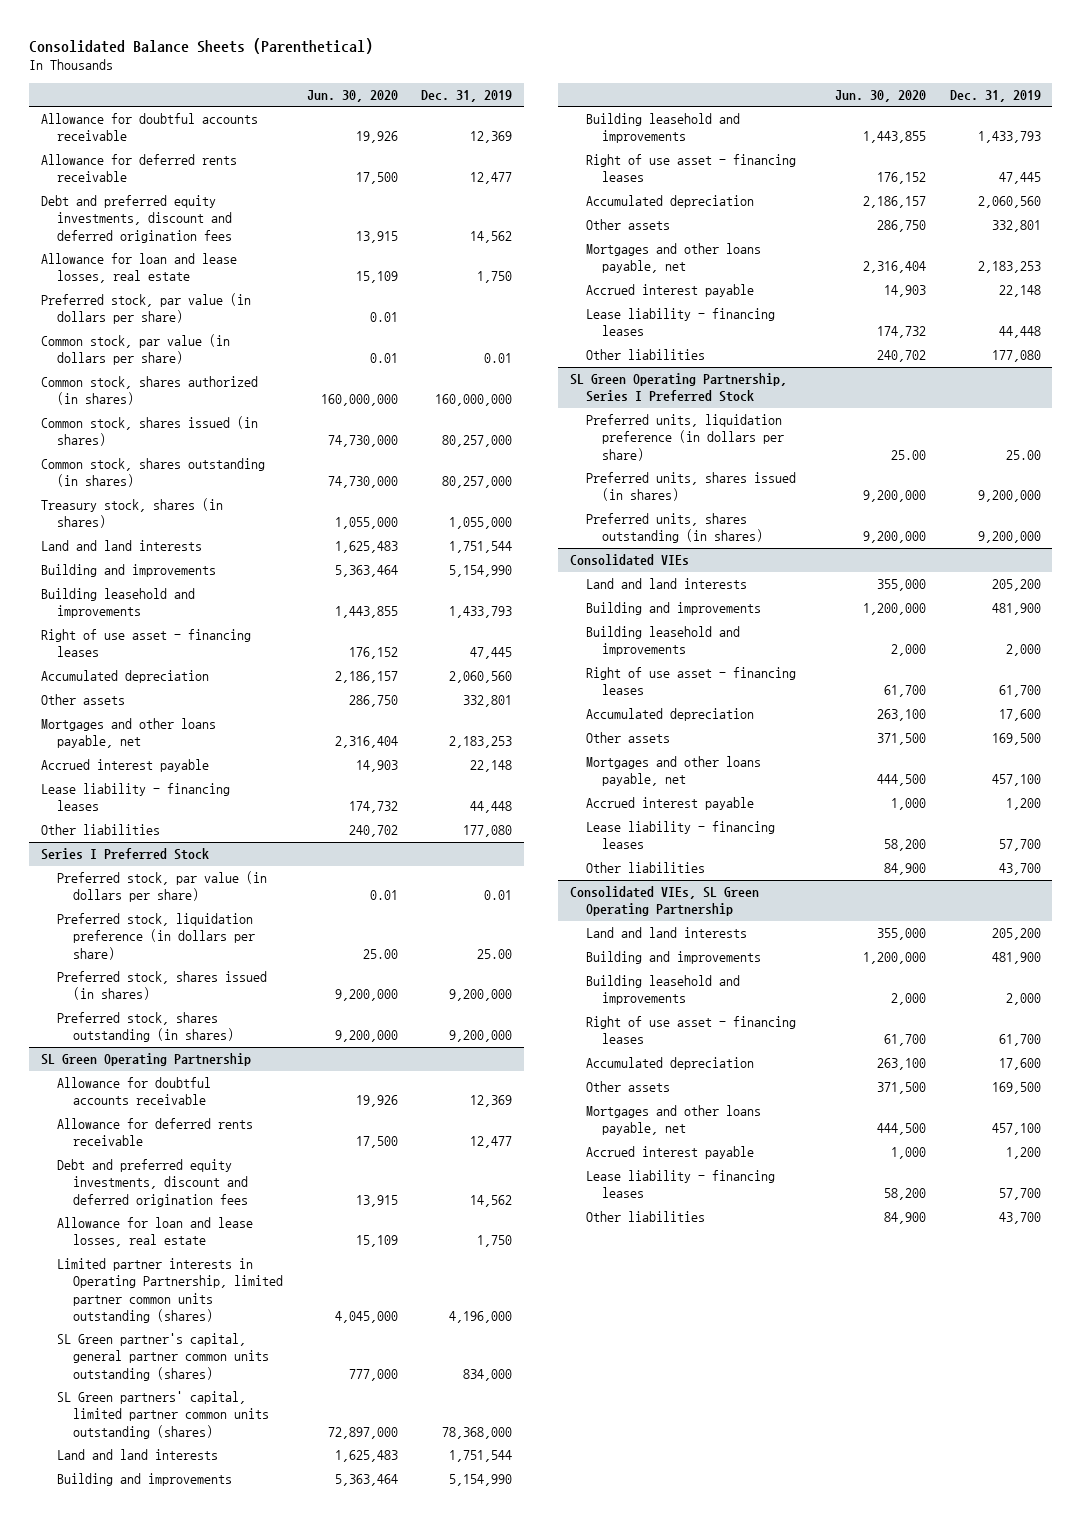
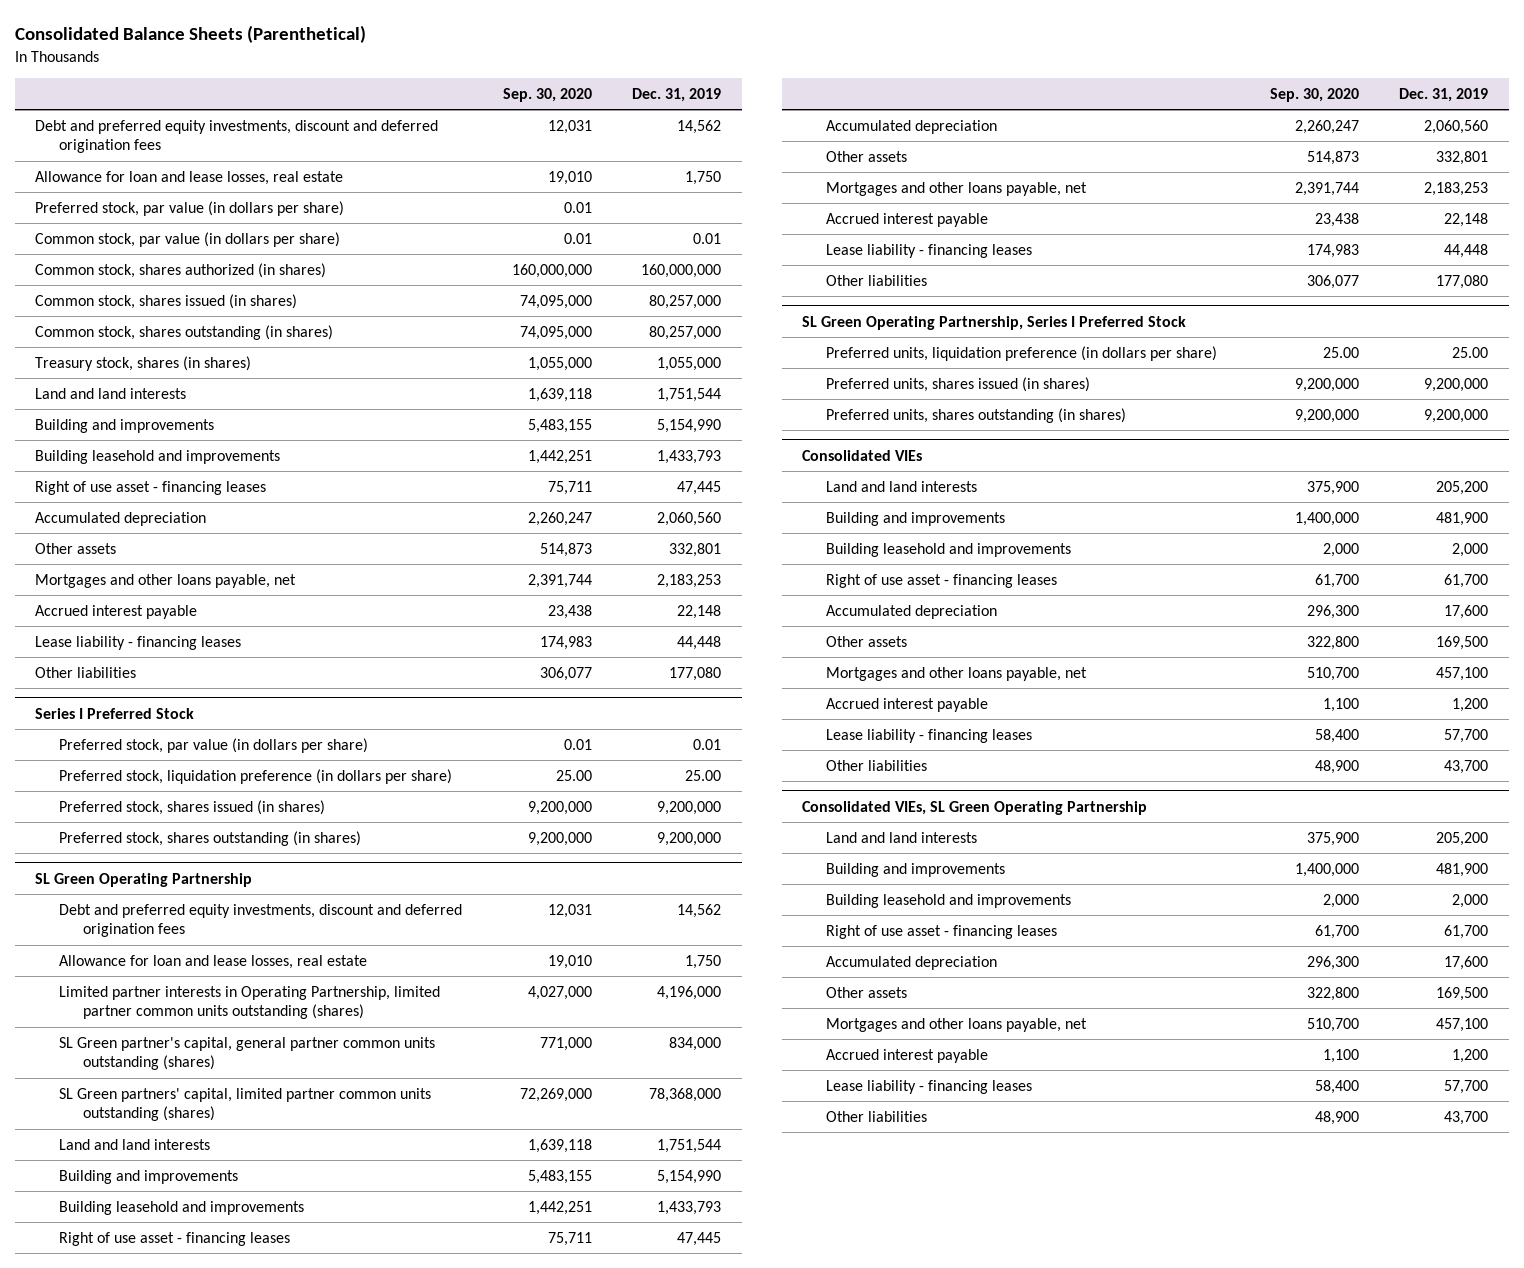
[306,89,398,102] Jun. 30, 2020 -> none
none -> [502,88,592,103] Sep. 30, 2020
[41,113,259,142] Allowance for doubtful accounts receivable -> none
[41,154,238,183] Allowance for deferred rents receivable -> none
[57,1077,212,1106] Allowance for doubtful accounts receivable -> none
[57,1118,254,1147] Allowance for deferred rents receivable -> none

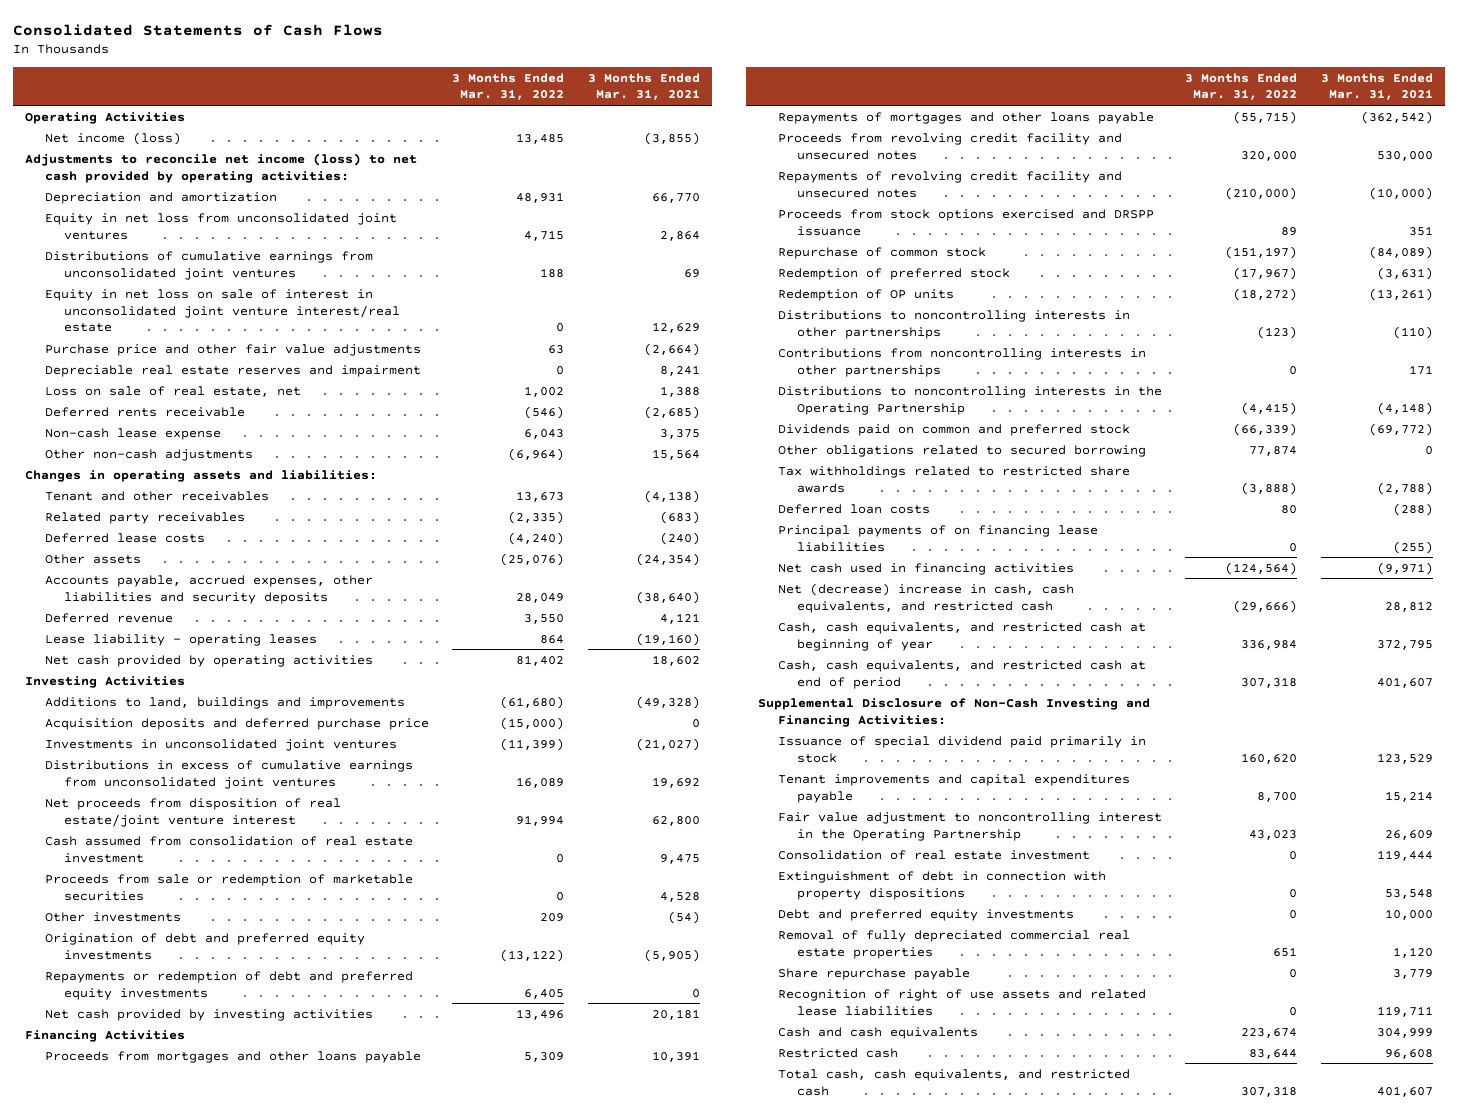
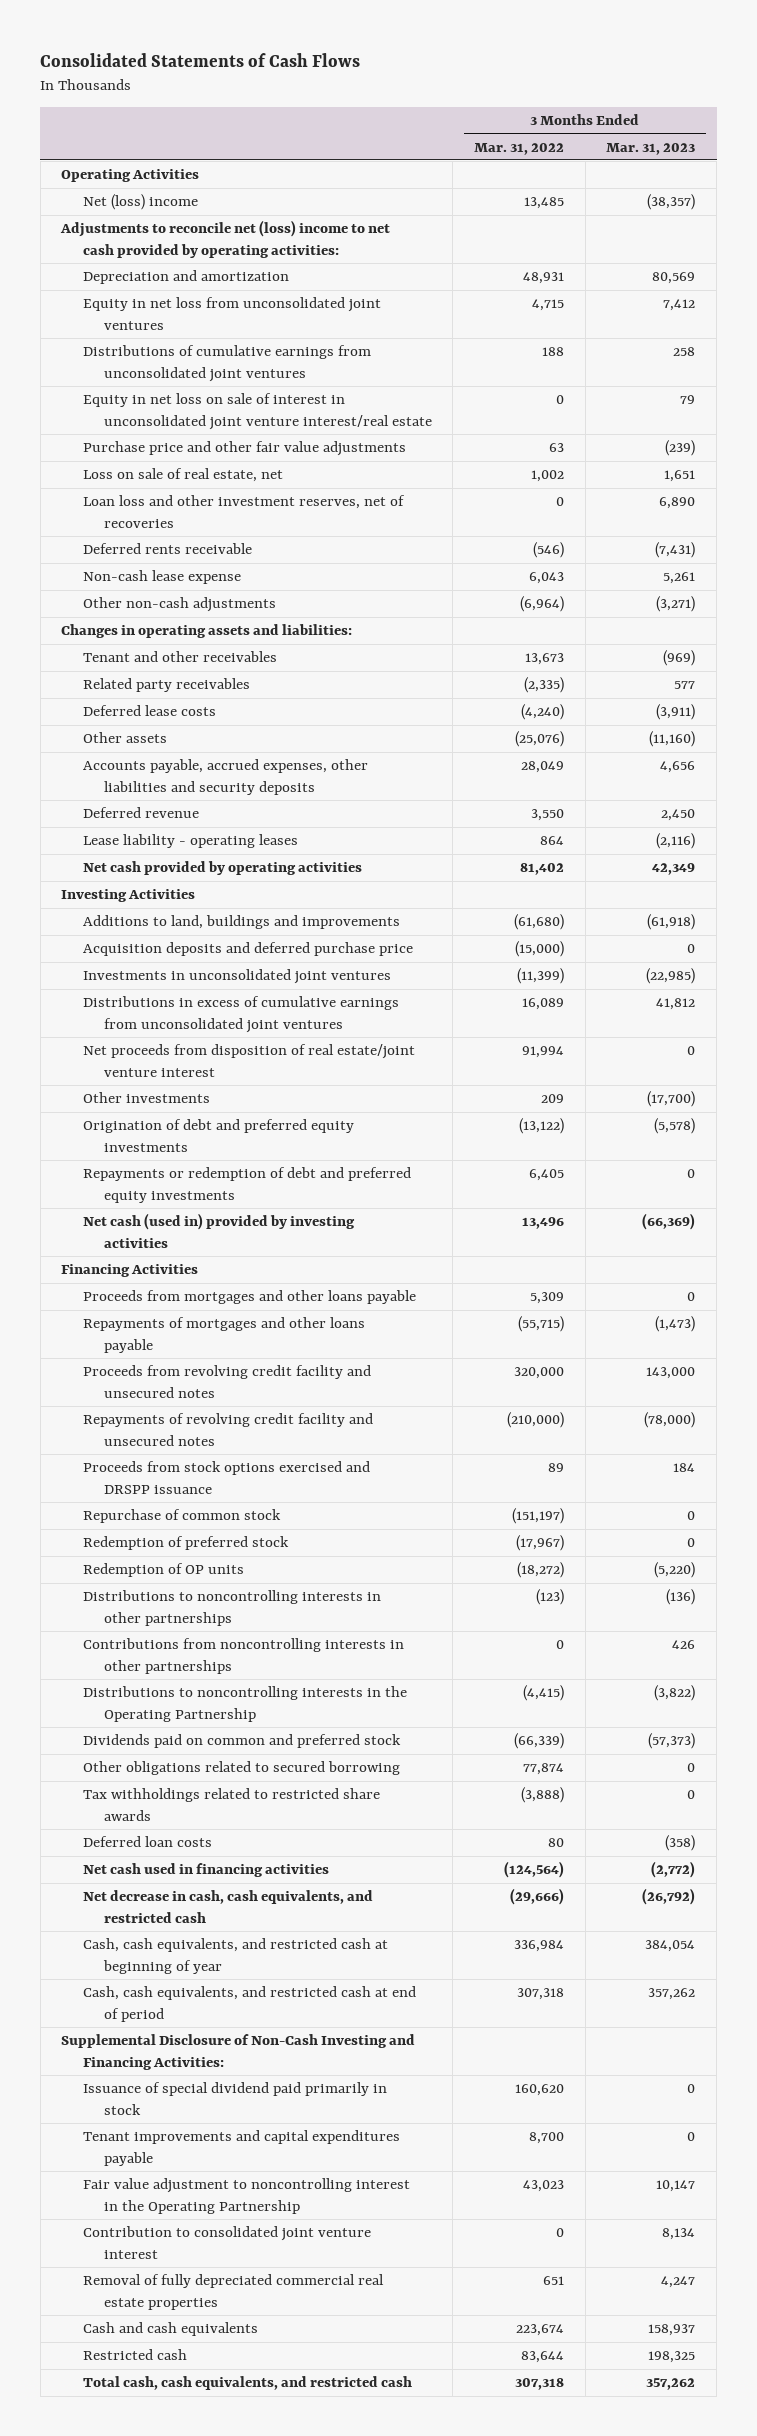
[588,72,701,101] 3 Months Ended Mar. 31, 2021 -> none
none -> [606,142,696,155] Mar. 31, 2023
[44,131,181,145] Net income (loss) -> [82,194,198,211] Net (loss) income
[25,152,418,183] Adjustments to reconcile net income (loss) to net cash provided by operating activities: -> [60,220,391,258] Adjustments to reconcile net (loss) income to net cash provided by operating activities:
[44,364,421,377] Depreciable real estate reserves and impairment -> none
none -> [82,495,405,528] Loan loss and other investment reserves, net of recoveries
[44,835,413,863] Cash assumed from consolidation of real estate investment -> none
[44,873,413,901] Proceeds from sale or redemption of marketable securities -> none
[44,1008,373,1021] Net cash provided by investing activities -> [82,1213,355,1248] Net cash (used in) provided by investing activities
[777,524,1098,552] Principal payments of on financing lease liabilities -> none
[777,582,1074,613] Net (decrease) increase in cash, cash equivalents, and restricted cash -> [82,1890,373,1923] Net decrease in cash, cash equivalents, and restricted cash
[777,849,1090,860] Consolidation of real estate investment -> none
[777,870,1106,900] Extinguishment of debt in connection with property dispositions -> none
[777,908,1074,921] Debt and preferred equity investments -> none
none -> [82,2226,371,2259] Contribution to consolidated joint venture interest
[777,967,970,980] Share repurchase payable -> none
[777,988,1146,1016] Recognition of right of use assets and related lease liabilities -> none

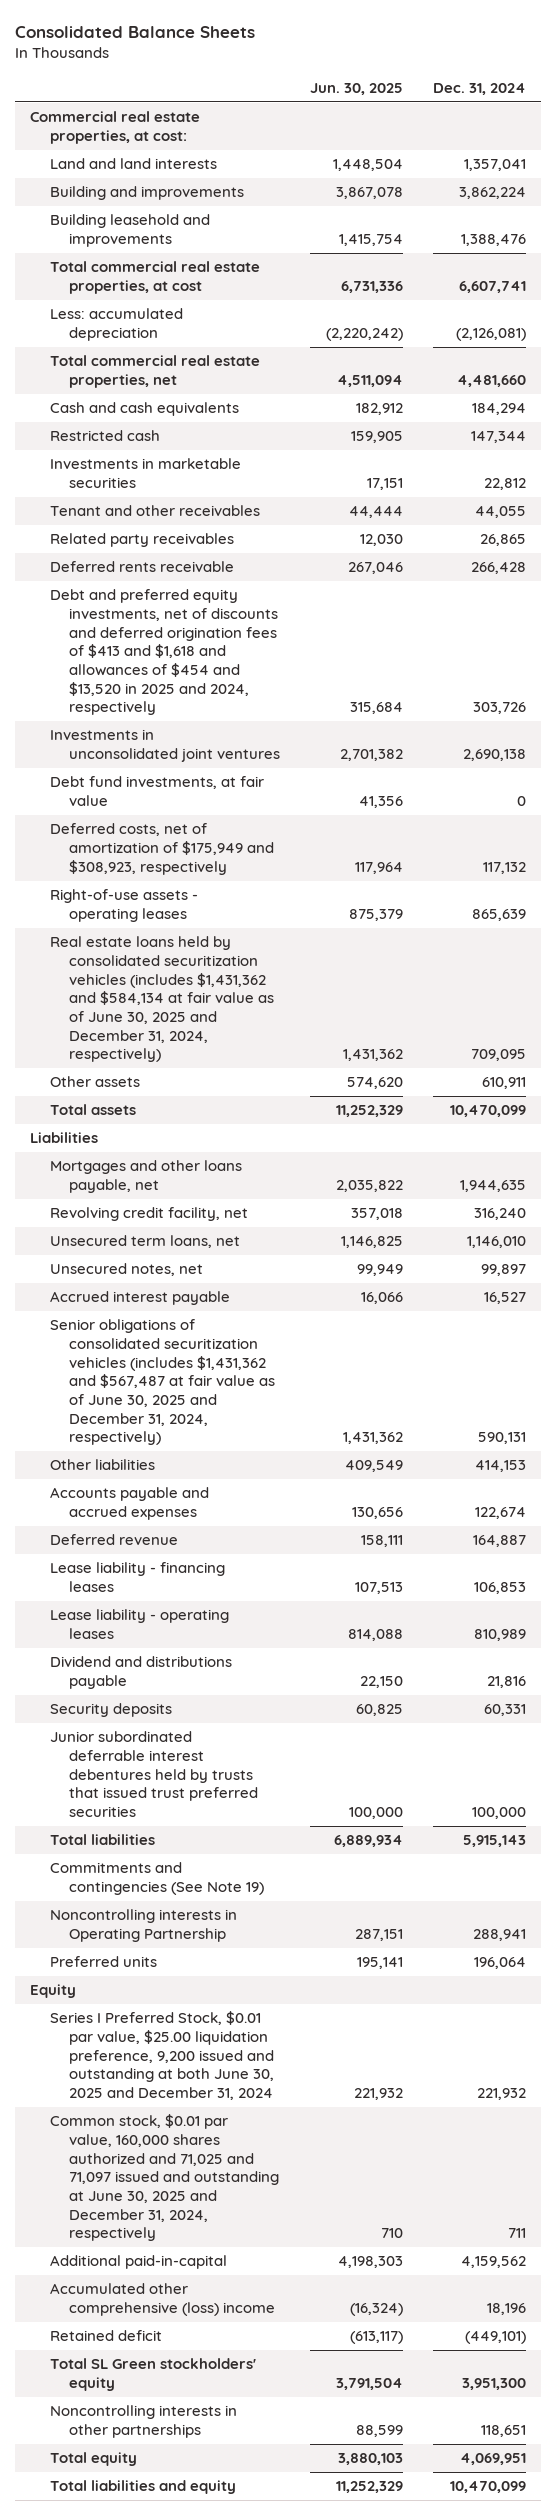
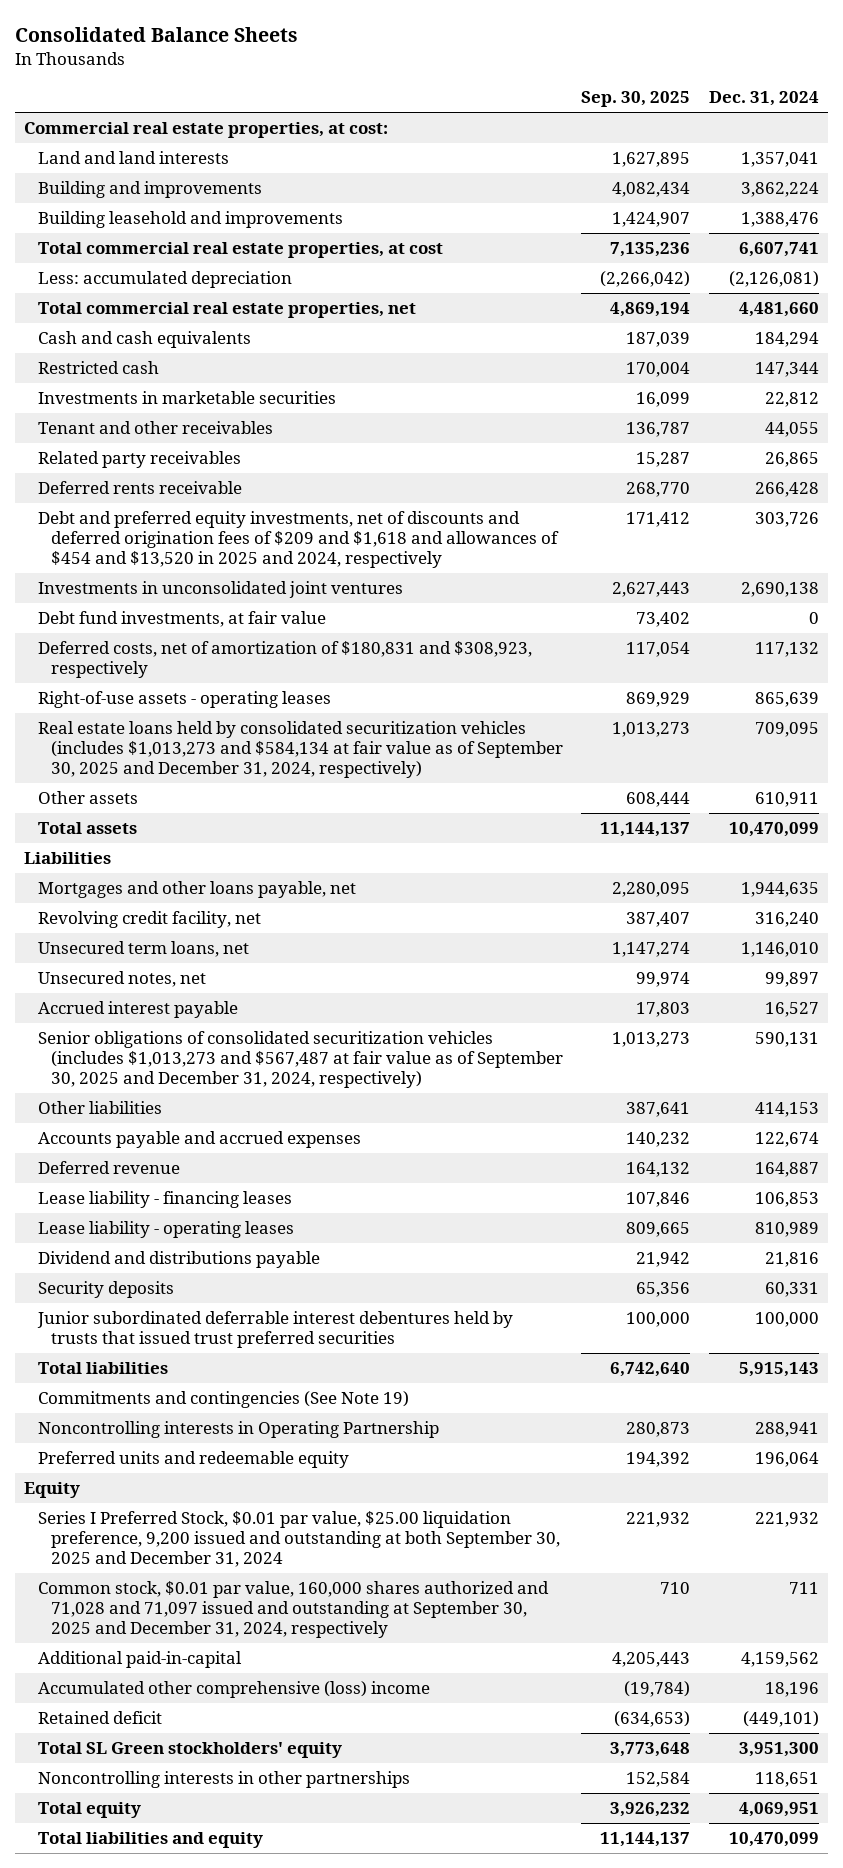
[310,82,404,95] Jun. 30, 2025 -> none
none -> [581,91,691,108] Sep. 30, 2025
[49,589,278,716] Debt and preferred equity investments, net of discounts and deferred origination fees of $413 and $1,618 and allowances of $454 and $13,520 in 2025 and 2024, respectively -> [37,511,560,568] Debt and preferred equity investments, net of discounts and deferred origination fees of $209 and $1,618 and allowances of $454 and $13,520 in 2025 and 2024, respectively
[49,823,274,875] Deferred costs, net of amortization of $175,949 and $308,923, respectively -> [37,641,532,679] Deferred costs, net of amortization of $180,831 and $308,923, respectively
[49,936,274,1063] Real estate loans held by consolidated securitization vehicles (includes $1,431,362 and $584,134 at fair value as of June 30, 2025 and December 31, 2024, respectively) -> [37,721,564,778] Real estate loans held by consolidated securitization vehicles (includes $1,013,273 and $584,134 at fair value as of September 30, 2025 and December 31, 2024, respectively)
[49,1319,275,1446] Senior obligations of consolidated securitization vehicles (includes $1,431,362 and $567,487 at fair value as of June 30, 2025 and December 31, 2024, respectively) -> [37,1031,564,1088] Senior obligations of consolidated securitization vehicles (includes $1,013,273 and $567,487 at fair value as of September 30, 2025 and December 31, 2024, respectively)
[49,1956,157,1968] Preferred units -> [37,1451,349,1469] Preferred units and redeemable equity
[49,2011,274,2101] Series I Preferred Stock, $0.01 par value, $25.00 liquidation preference, 9,200 issued and outstanding at both June 30, 2025 and December 31, 2024 -> [37,1511,561,1567] Series I Preferred Stock, $0.01 par value, $25.00 liquidation preference, 9,200 issued and outstanding at both September 30, 2025 and December 31, 2024
[49,2114,279,2242] Common stock, $0.01 par value, 160,000 shares authorized and 71,025 and 71,097 issued and outstanding at June 30, 2025 and December 31, 2024, respectively -> [37,1581,549,1638] Common stock, $0.01 par value, 160,000 shares authorized and 71,028 and 71,097 issued and outstanding at September 30, 2025 and December 31, 2024, respectively

